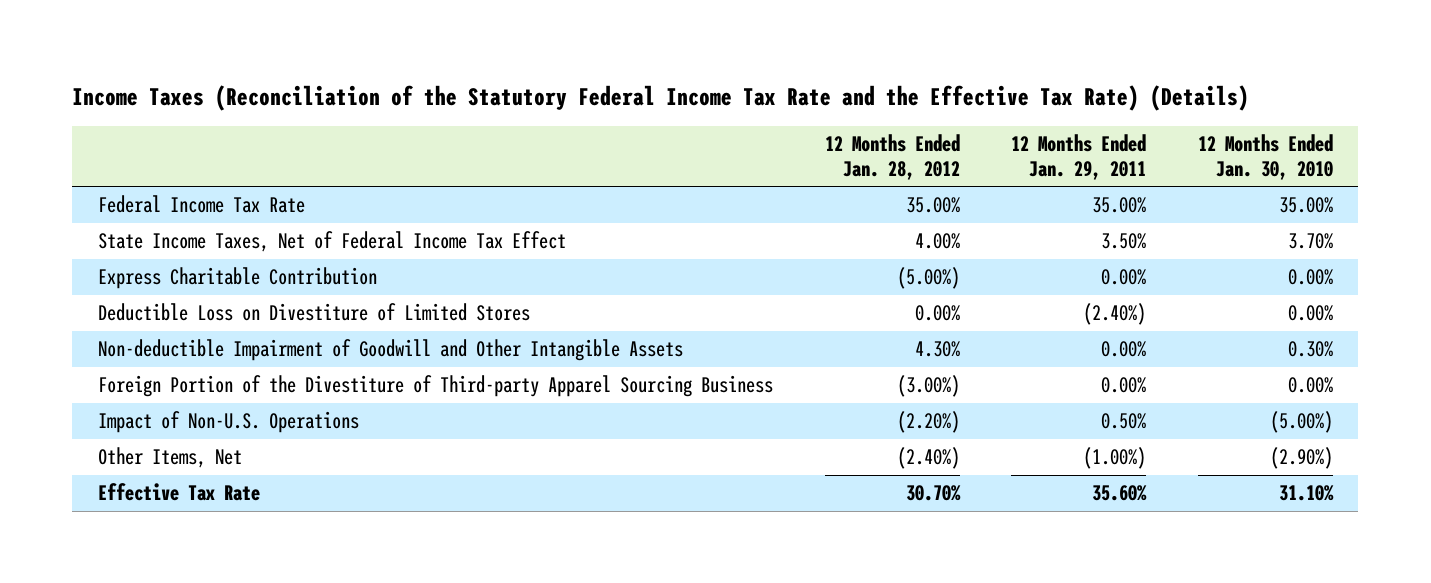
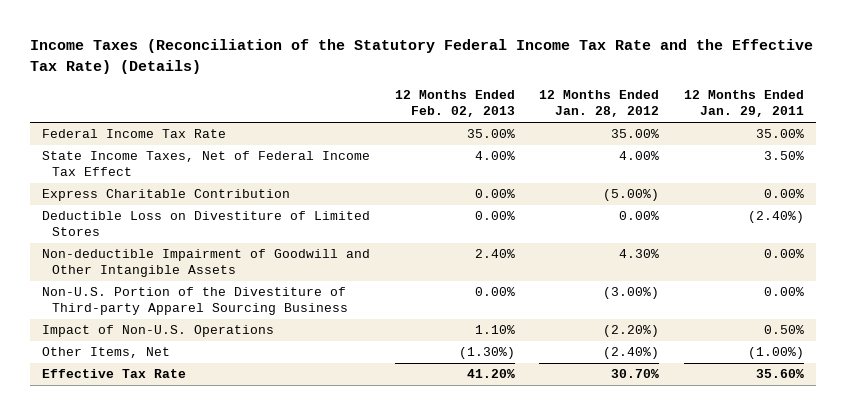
[1197,134,1333,180] 12 Months Ended Jan. 30, 2010 -> none
none -> [394,90,515,118] 12 Months Ended Feb. 02, 2013
[98,375,774,398] Foreign Portion of the Divestiture of Third-party Apparel Sourcing Business -> [42,287,348,316] Non-U.S. Portion of the Divestiture of Third-party Apparel Sourcing Business

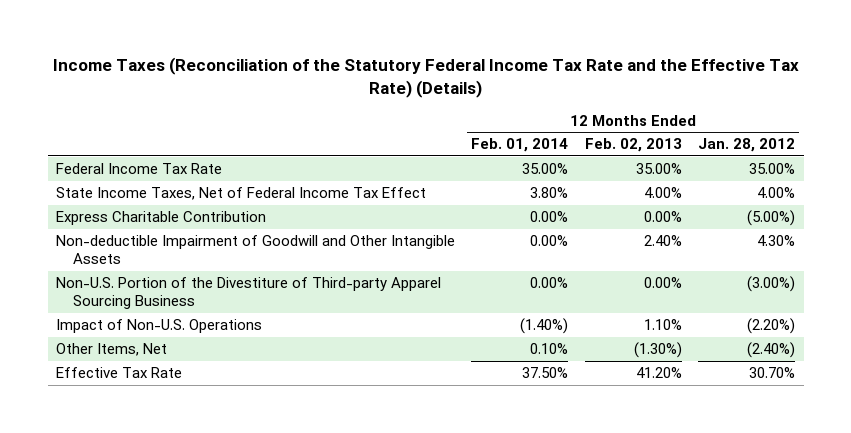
[683,90,804,118] 12 Months Ended Jan. 29, 2011 -> none
none -> [471,138,569,153] Feb. 01, 2014
[42,211,371,237] Deductible Loss on Divestiture of Limited Stores -> none

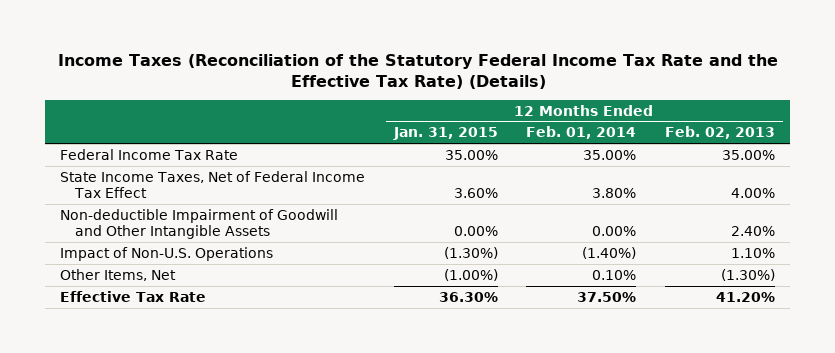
[698,138,796,153] Jan. 28, 2012 -> none
none -> [392,127,498,141] Jan. 31, 2015
[55,211,266,226] Express Charitable Contribution -> none
[55,277,441,310] Non-U.S. Portion of the Divestiture of Third-party Apparel Sourcing Business -> none

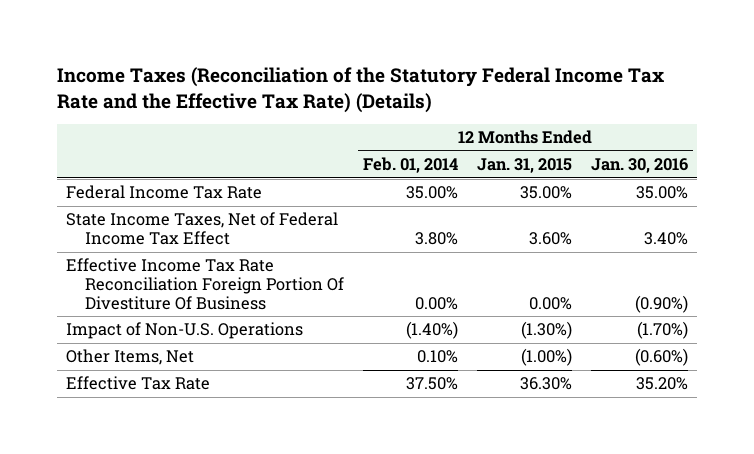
[665,126,776,140] Feb. 02, 2013 -> none
none -> [590,158,688,174] Jan. 30, 2016
[59,208,338,240] Non-deductible Impairment of Goodwill and Other Intangible Assets -> none
none -> [66,258,345,311] Effective Income Tax Rate Reconciliation Foreign Portion Of Divestiture Of Business

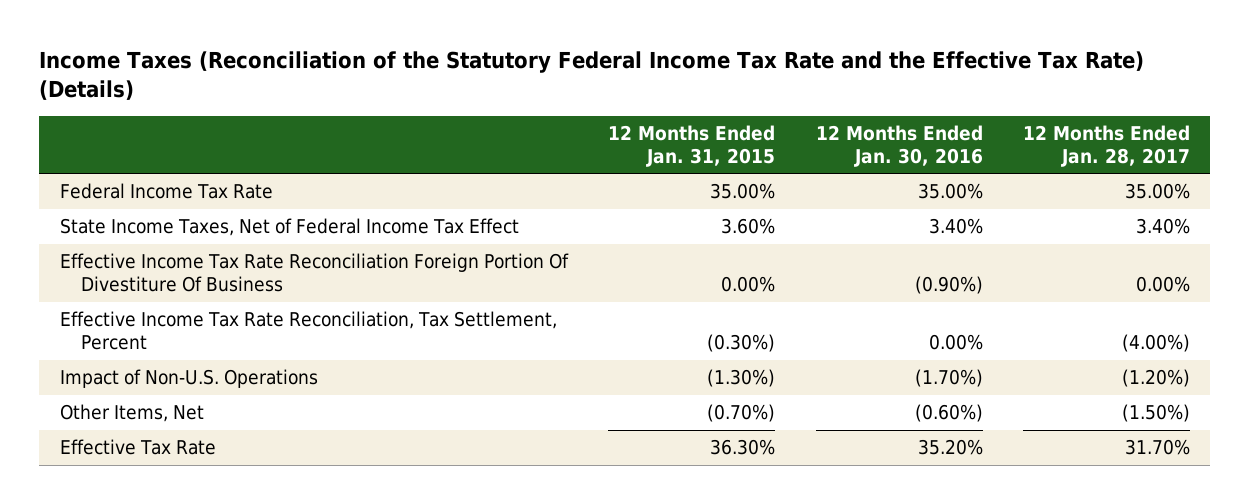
[362,157,458,174] Feb. 01, 2014 -> none
none -> [1023,125,1191,167] 12 Months Ended Jan. 28, 2017
none -> [59,311,557,350] Effective Income Tax Rate Reconciliation, Tax Settlement, Percent
[520,348,572,367] (1.00%) -> [707,404,776,423] (0.70%)

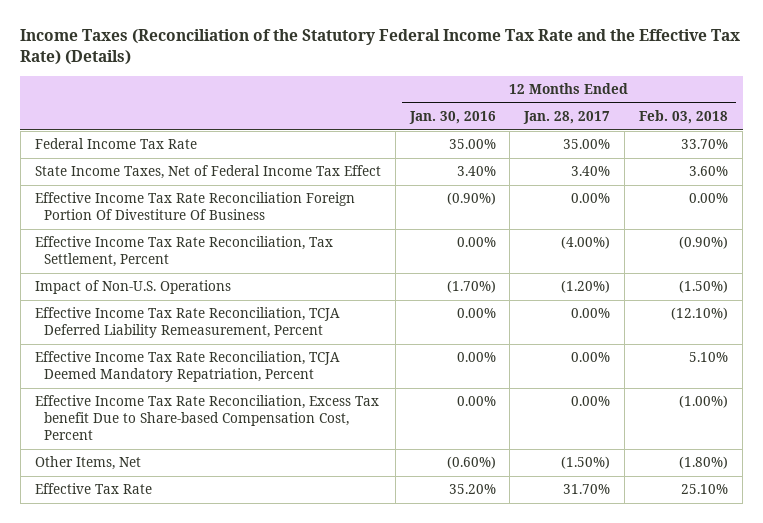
[608,125,776,167] 12 Months Ended Jan. 31, 2015 -> none
none -> [639,110,729,125] Feb. 03, 2018
none -> [34,307,340,339] Effective Income Tax Rate Reconciliation, TCJA Deferred Liability Remeasurement, Percent
none -> [34,351,340,383] Effective Income Tax Rate Reconciliation, TCJA Deemed Mandatory Repatriation, Percent
none -> [34,395,379,441] Effective Income Tax Rate Reconciliation, Excess Tax benefit Due to Share-based Compensation Cost, Percent

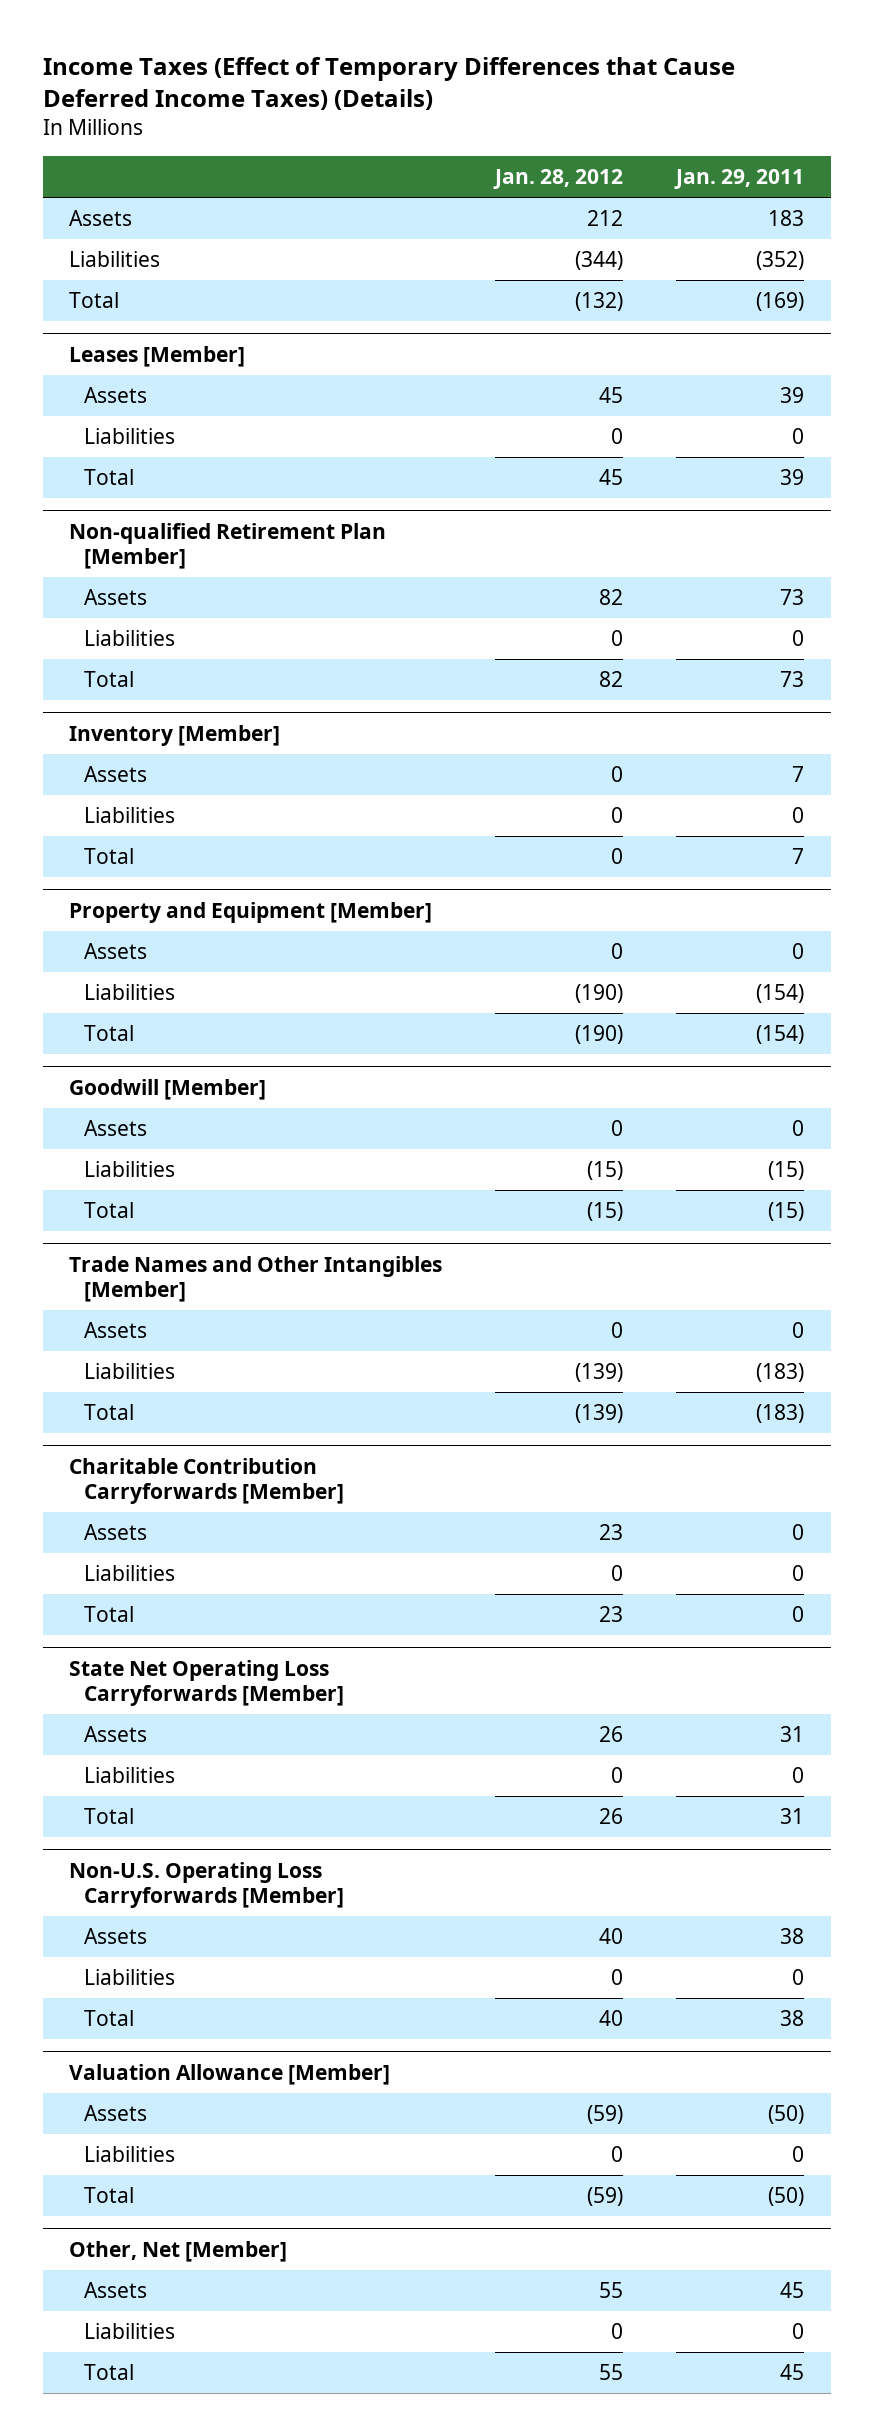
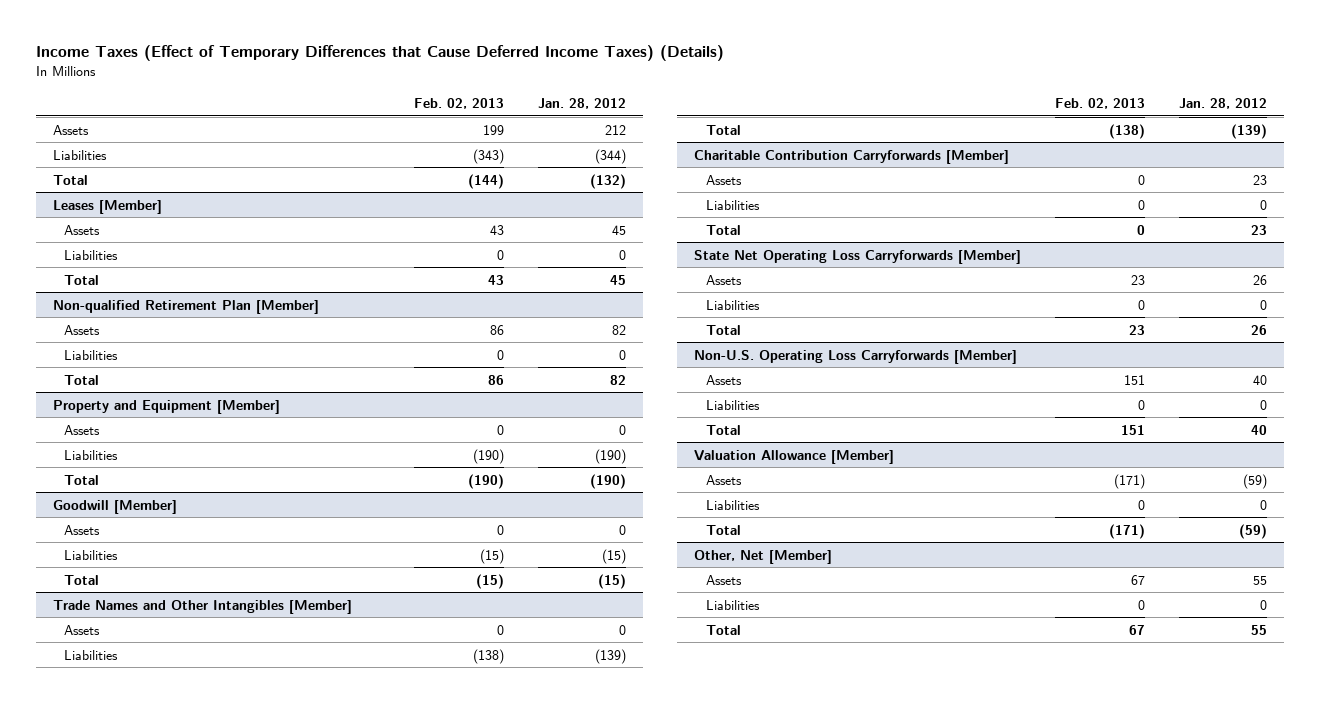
[674,169,805,190] Jan. 29, 2011 -> none
none -> [413,97,504,109] Feb. 02, 2013
[69,724,281,746] Inventory [Member] -> none
[83,766,147,783] Assets -> none
[83,807,175,824] Liabilities -> none
[83,848,134,865] Total -> none

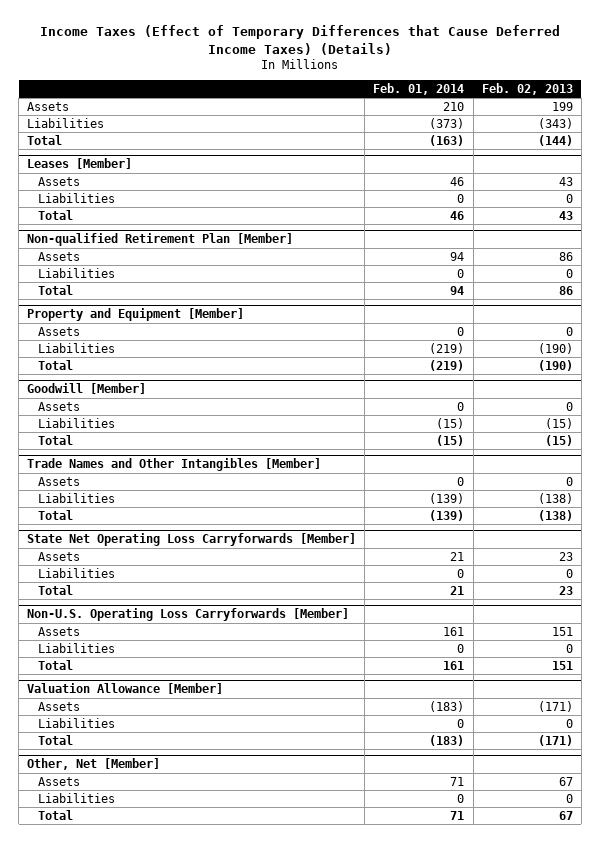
[537,97,626,109] Jan. 28, 2012 -> none
none -> [373,82,465,95] Feb. 01, 2014
[694,149,1010,164] Charitable Contribution Carryforwards [Member] -> none
[705,174,742,185] Assets -> none
[705,199,760,210] Liabilities -> none
[705,224,741,235] Total -> none

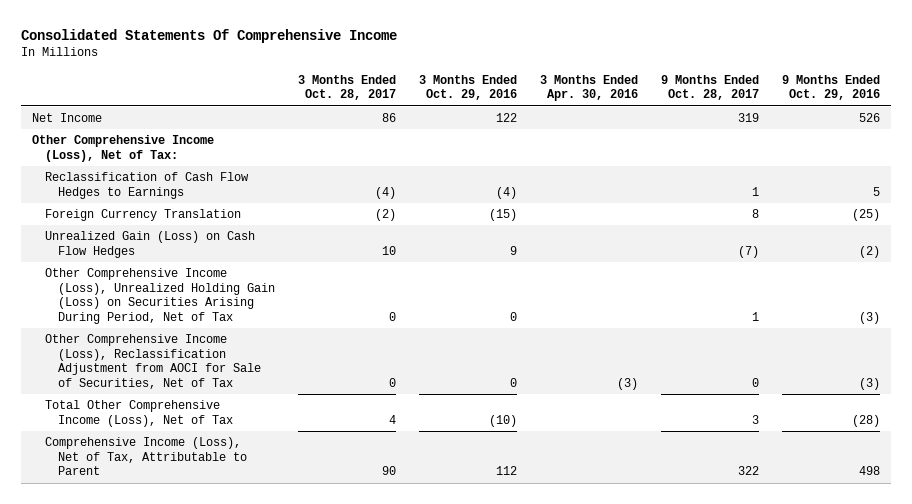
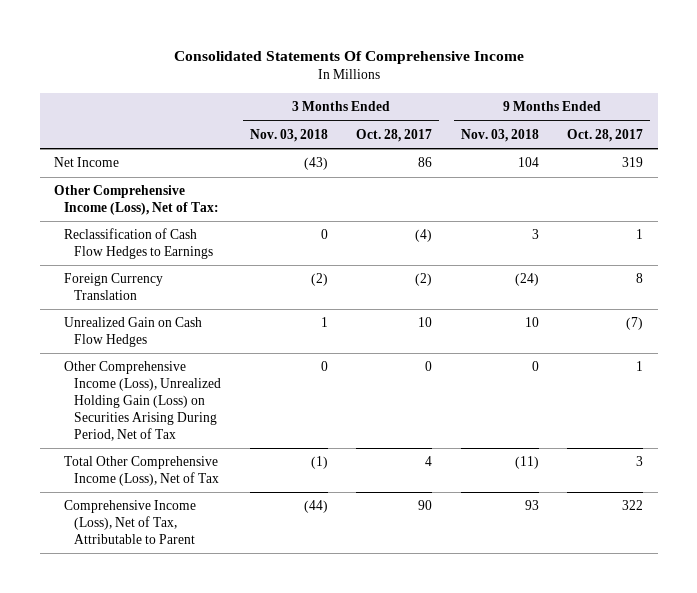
[418,74,517,101] 3 Months Ended Oct. 29, 2016 -> none
[539,74,638,102] 3 Months Ended Apr. 30, 2016 -> none
[781,74,880,101] 9 Months Ended Oct. 29, 2016 -> none
none -> [249,128,328,142] Nov. 03, 2018
none -> [460,128,539,142] Nov. 03, 2018
[45,231,256,258] Unrealized Gain (Loss) on Cash Flow Hedges -> [64,317,203,348] Unrealized Gain on Cash Flow Hedges
[45,334,261,390] Other Comprehensive Income (Loss), Reclassification Adjustment from AOCI for Sale of Securities, Net of Tax -> none

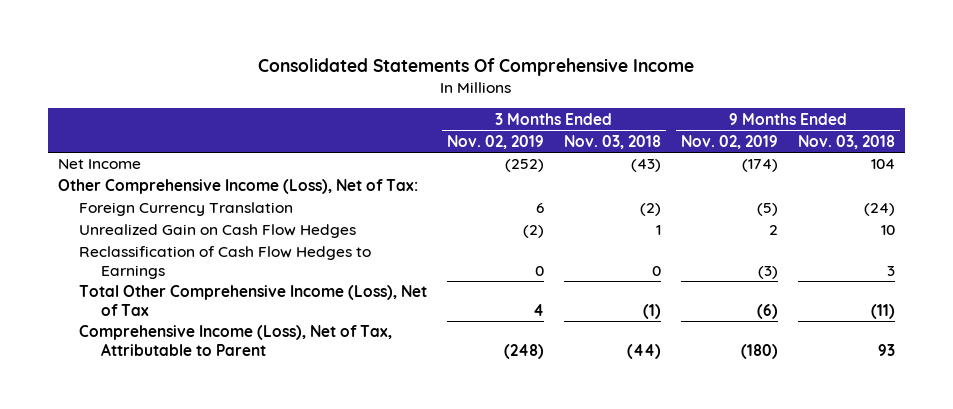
[356,128,433,142] Oct. 28, 2017 -> none
[567,128,644,142] Oct. 28, 2017 -> none
none -> [447,134,545,149] Nov. 02, 2019
none -> [681,134,779,149] Nov. 02, 2019
[64,361,222,441] Other Comprehensive Income (Loss), Unrealized Holding Gain (Loss) on Securities Arising During Period, Net of Tax -> none
[64,228,214,260] Reclassification of Cash Flow Hedges to Earnings -> [79,246,372,279] Reclassification of Cash Flow Hedges to Earnings

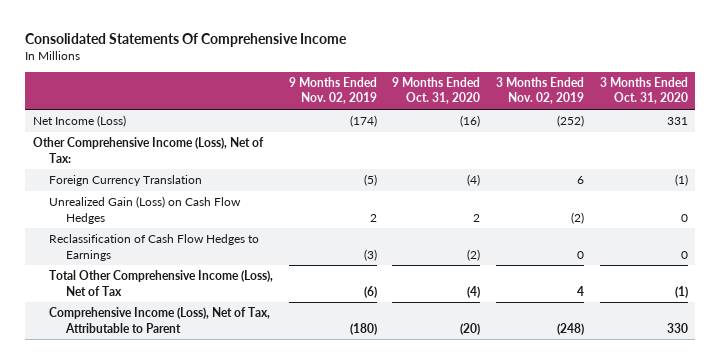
[564,134,662,149] Nov. 03, 2018 -> none
[797,134,895,149] Nov. 03, 2018 -> none
none -> [392,77,481,105] 9 Months Ended Oct. 31, 2020
none -> [599,77,688,105] 3 Months Ended Oct. 31, 2020
[57,159,141,170] Net Income -> [32,115,126,128] Net Income (Loss)
[79,224,357,239] Unrealized Gain on Cash Flow Hedges -> [49,196,242,224] Unrealized Gain (Loss) on Cash Flow Hedges

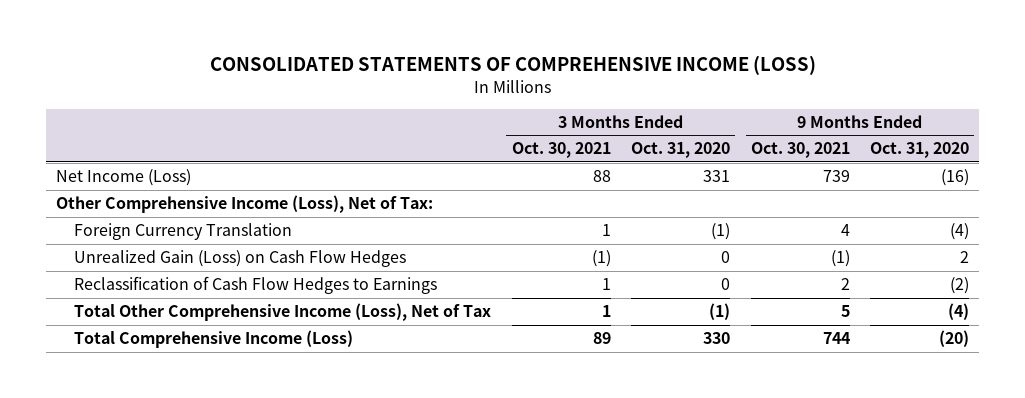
[25,32,348,47] Consolidated Statements Of Comprehensive Income -> [209,55,816,76] CONSOLIDATED STATEMENTS OF COMPREHENSIVE INCOME (LOSS)
[288,77,377,105] 9 Months Ended Nov. 02, 2019 -> none
[496,77,585,105] 3 Months Ended Nov. 02, 2019 -> none
none -> [511,142,611,159] Oct. 30, 2021
none -> [750,142,850,159] Oct. 30, 2021
[49,307,271,333] Comprehensive Income (Loss), Net of Tax, Attributable to Parent -> [74,330,354,349] Total Comprehensive Income (Loss)

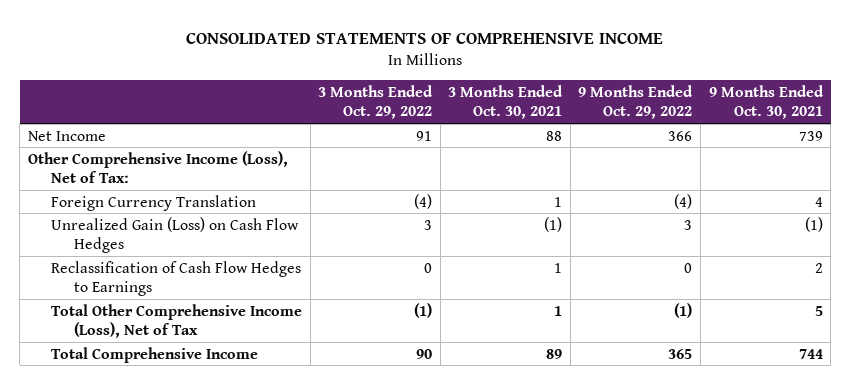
[209,55,816,76] CONSOLIDATED STATEMENTS OF COMPREHENSIVE INCOME (LOSS) -> [186,32,664,44] CONSOLIDATED STATEMENTS OF COMPREHENSIVE INCOME
[631,142,731,159] Oct. 31, 2020 -> none
[870,142,970,159] Oct. 31, 2020 -> none
none -> [318,84,434,120] 3 Months Ended Oct. 29, 2022
none -> [578,84,694,120] 9 Months Ended Oct. 29, 2022
[56,169,192,187] Net Income (Loss) -> [27,130,106,141] Net Income
[74,330,354,349] Total Comprehensive Income (Loss) -> [51,346,259,363] Total Comprehensive Income

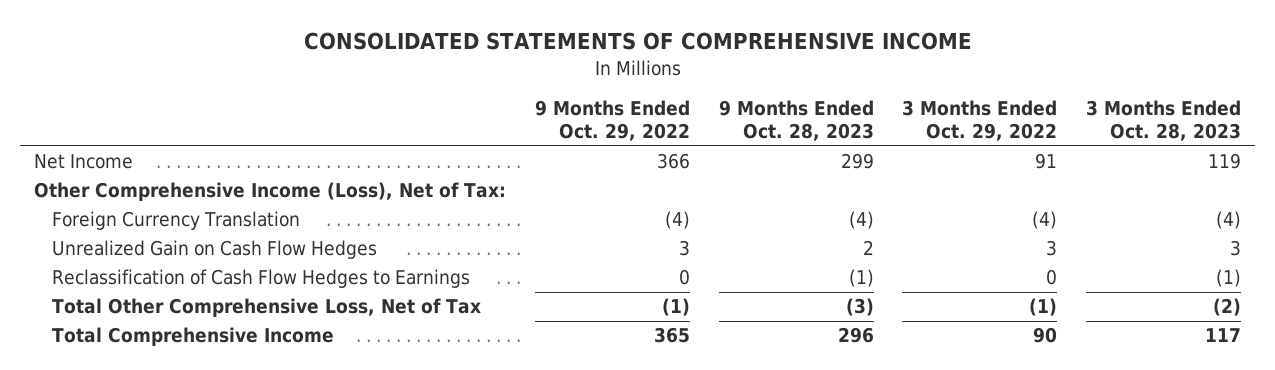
[448,84,564,120] 3 Months Ended Oct. 30, 2021 -> none
[708,84,824,120] 9 Months Ended Oct. 30, 2021 -> none
none -> [718,100,874,141] 9 Months Ended Oct. 28, 2023
none -> [1085,100,1241,141] 3 Months Ended Oct. 28, 2023
[51,216,300,254] Unrealized Gain (Loss) on Cash Flow Hedges -> [51,240,377,260] Unrealized Gain on Cash Flow Hedges
[51,303,303,339] Total Other Comprehensive Income (Loss), Net of Tax -> [51,298,481,318] Total Other Comprehensive Loss, Net of Tax

